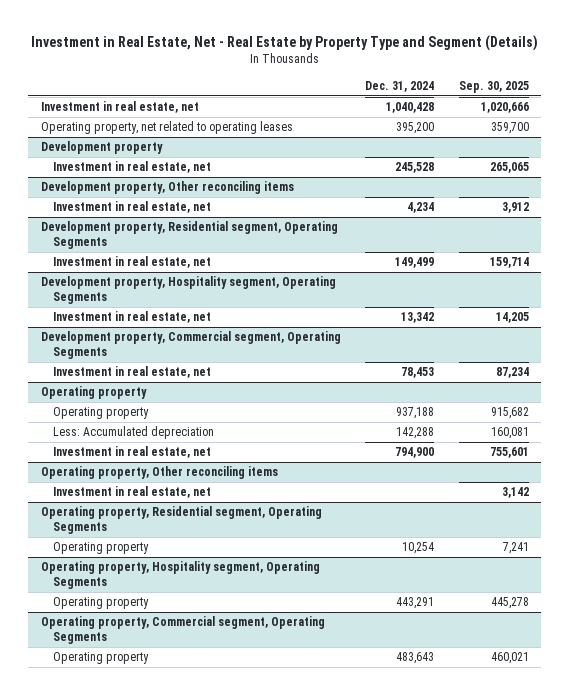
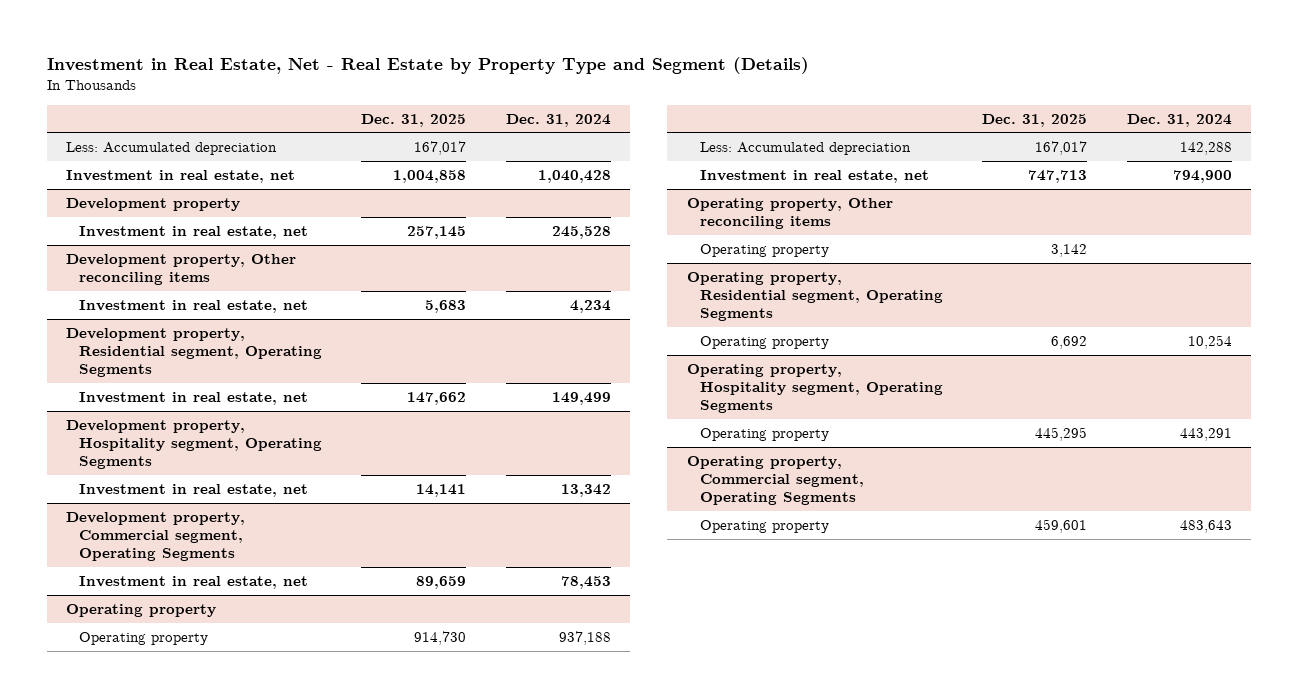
[459,80,530,93] Sep. 30, 2025 -> none
none -> [361,113,467,127] Dec. 31, 2025
none -> [66,141,278,155] Less: Accumulated depreciation
[40,121,293,135] Operating property, net related to operating leases -> none
[52,486,211,499] Investment in real estate, net -> none
none -> [699,243,829,257] Operating property

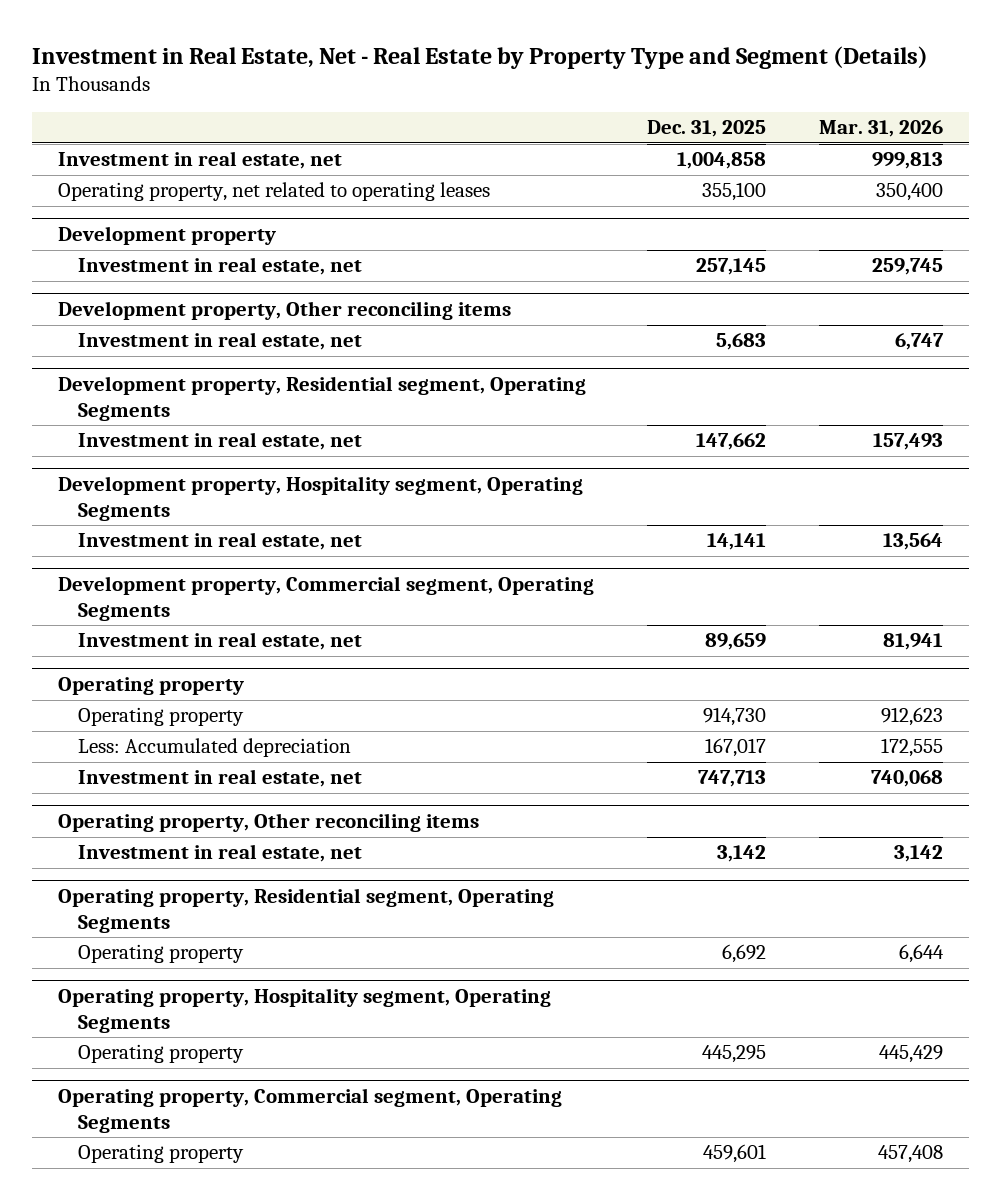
[505,113,611,127] Dec. 31, 2024 -> none
none -> [818,120,943,138] Mar. 31, 2026
[66,141,278,155] Less: Accumulated depreciation -> none
none -> [58,182,491,202] Operating property, net related to operating leases
[699,243,829,257] Operating property -> [77,844,362,863] Investment in real estate, net

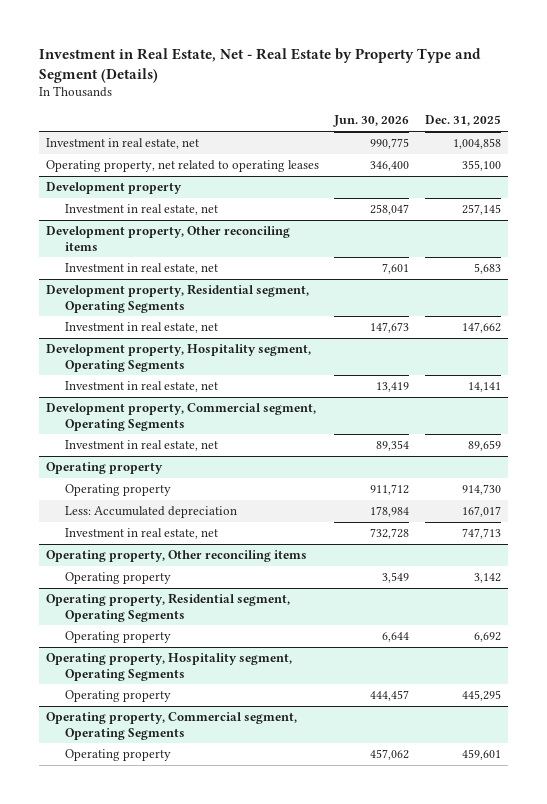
[818,120,943,138] Mar. 31, 2026 -> none
none -> [333,115,410,128] Jun. 30, 2026
[77,844,362,863] Investment in real estate, net -> [65,572,172,585] Operating property

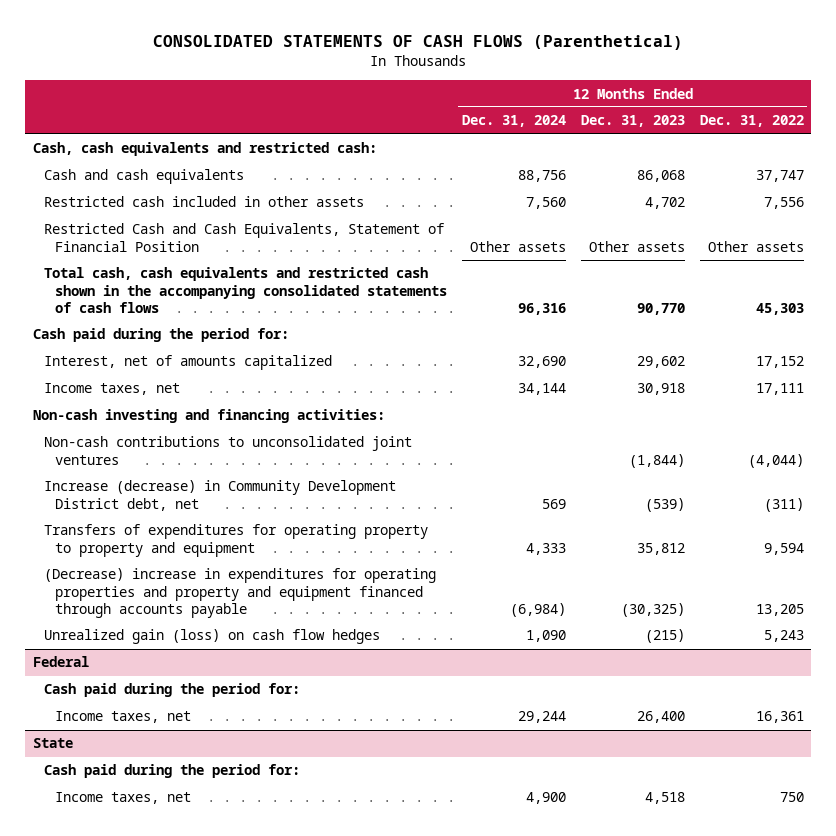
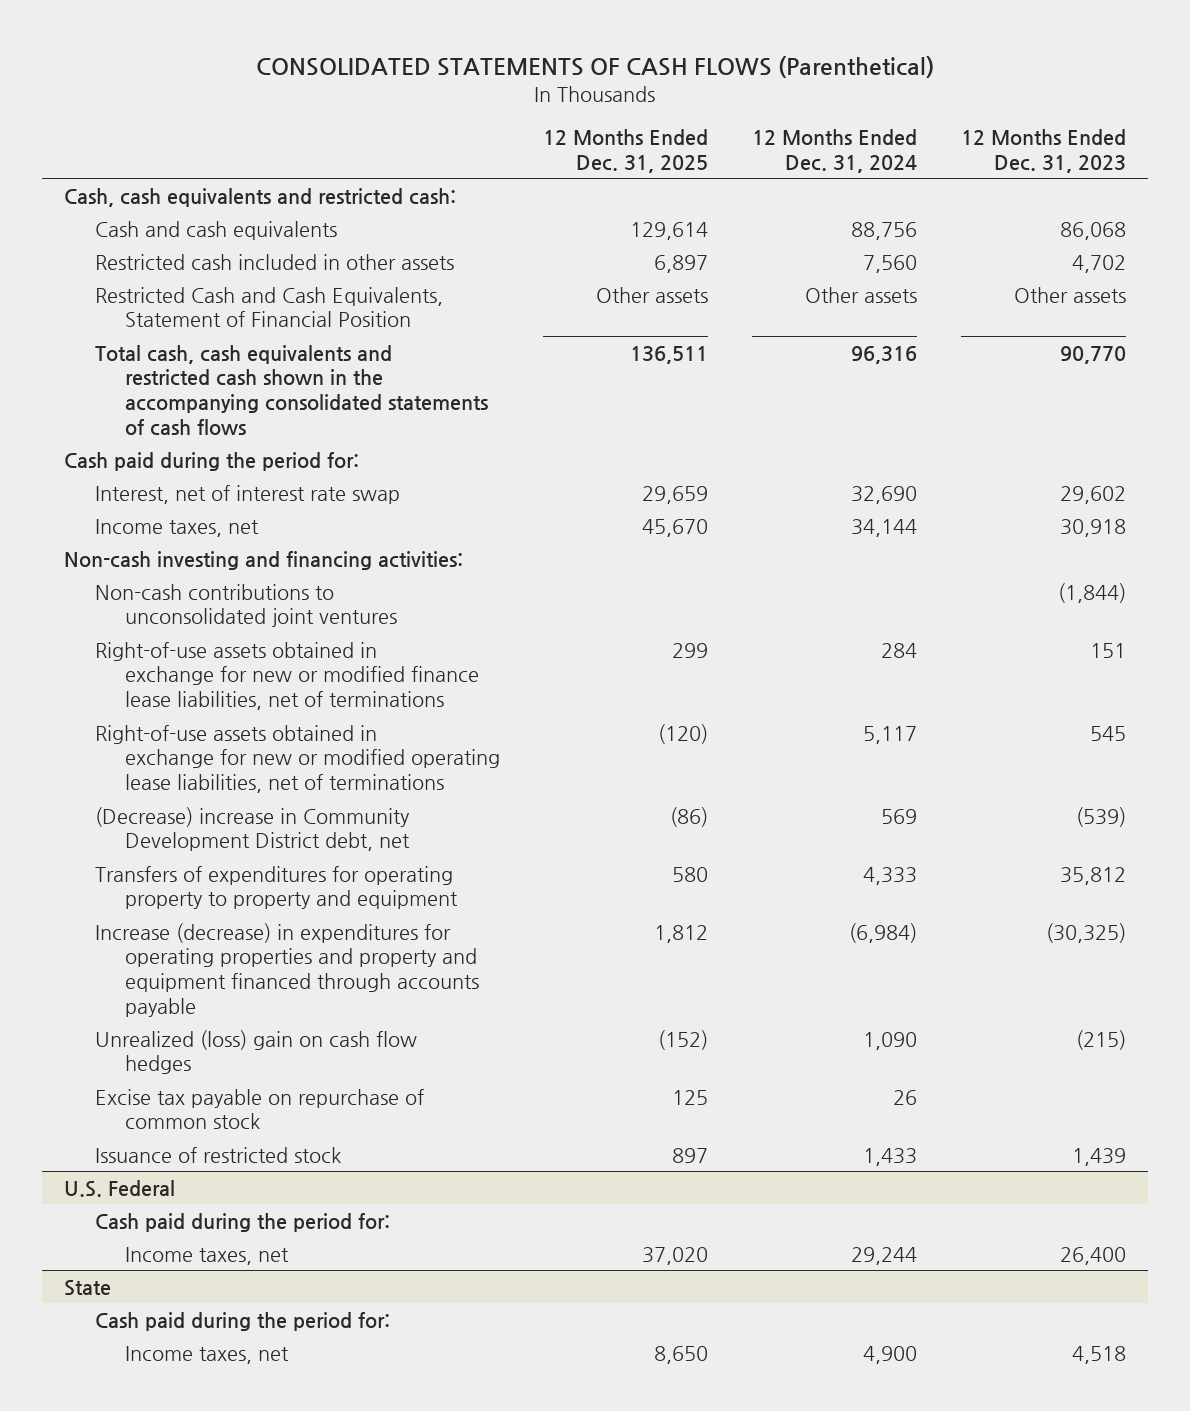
[699,115,804,128] Dec. 31, 2022 -> none
none -> [543,129,709,173] 12 Months Ended Dec. 31, 2025
[43,355,332,371] Interest, net of amounts capitalized -> [94,484,400,504] Interest, net of interest rate swap
none -> [94,641,479,710] Right-of-use assets obtained in exchange for new or modified finance lease liabilities, net of terminations
none -> [94,724,500,793] Right-of-use assets obtained in exchange for new or modified operating lease liabilities, net of terminations
[43,480,396,511] Increase (decrease) in Community Development District debt, net -> [94,806,410,852] (Decrease) increase in Community Development District debt, net
[32,656,89,668] Federal -> none
[43,568,436,618] (Decrease) increase in expenditures for operating properties and property and equipment financed through accounts payable -> [94,922,479,1017] Increase (decrease) in expenditures for operating properties and property and equipment financed through accounts payable
[43,629,380,645] Unrealized gain (loss) on cash flow hedges -> [94,1029,417,1075] Unrealized (loss) gain on cash flow hedges
none -> [94,1088,424,1130] Excise tax payable on repurchase of common stock
none -> [94,1146,341,1163] Issuance of restricted stock
none -> [64,1179,176,1197] U.S. Federal

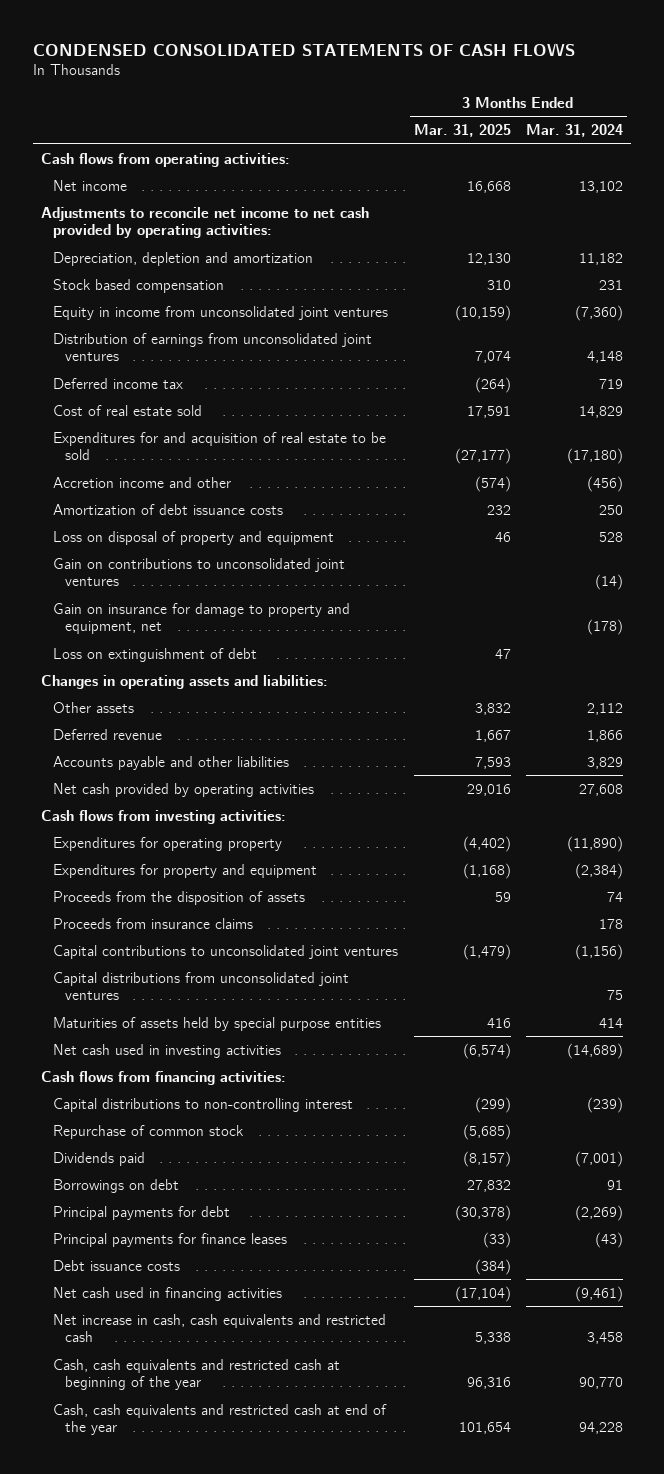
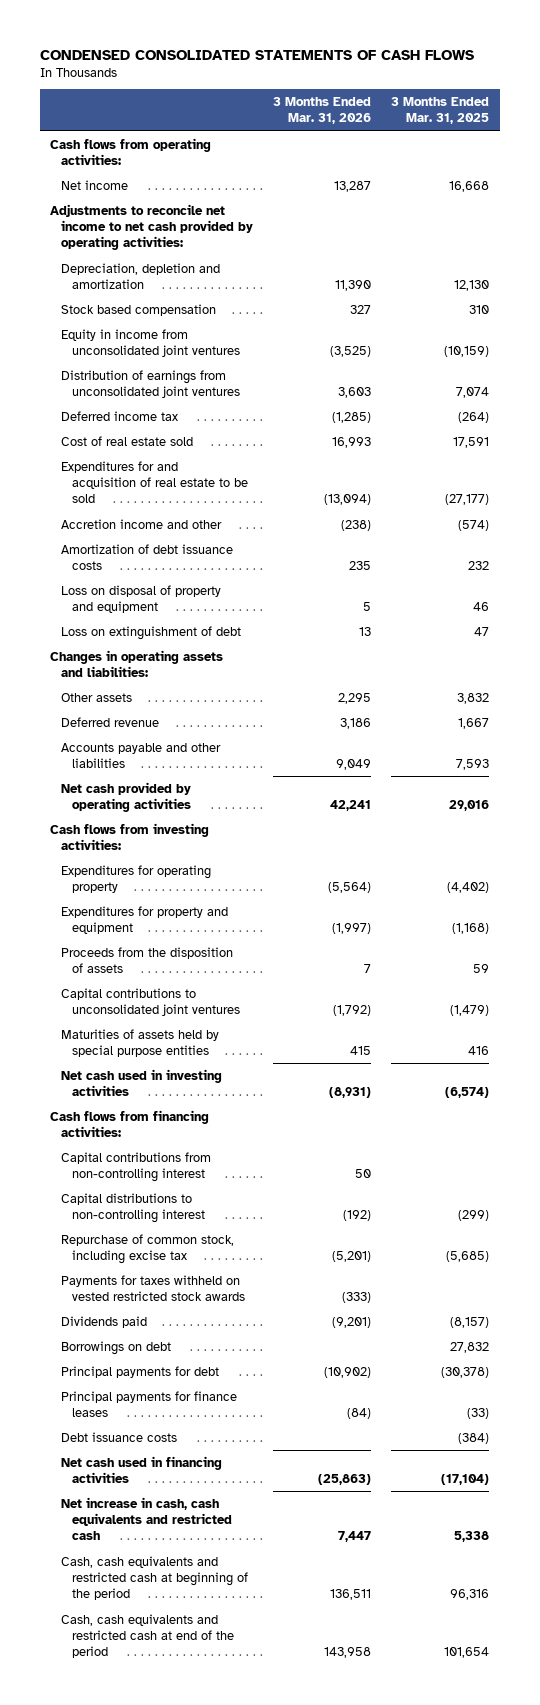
[526,124,624,138] Mar. 31, 2024 -> none
none -> [273,96,372,125] 3 Months Ended Mar. 31, 2026
[52,557,345,587] Gain on contributions to unconsolidated joint ventures -> none
[52,602,350,635] Gain on insurance for damage to property and equipment, net -> none
[52,917,253,929] Proceeds from insurance claims -> none
[52,971,349,1001] Capital distributions from unconsolidated joint ventures -> none
none -> [61,1151,212,1183] Capital contributions from non-controlling interest
[52,1124,244,1139] Repurchase of common stock -> [61,1233,235,1265] Repurchase of common stock, including excise tax
none -> [61,1274,246,1302] Payments for taxes withheld on vested restricted stock awards
[52,1358,340,1391] Cash, cash equivalents and restricted cash at beginning of the year -> [61,1555,249,1601] Cash, cash equivalents and restricted cash at beginning of the period
[52,1403,387,1436] Cash, cash equivalents and restricted cash at end of the year -> [61,1613,235,1659] Cash, cash equivalents and restricted cash at end of the period

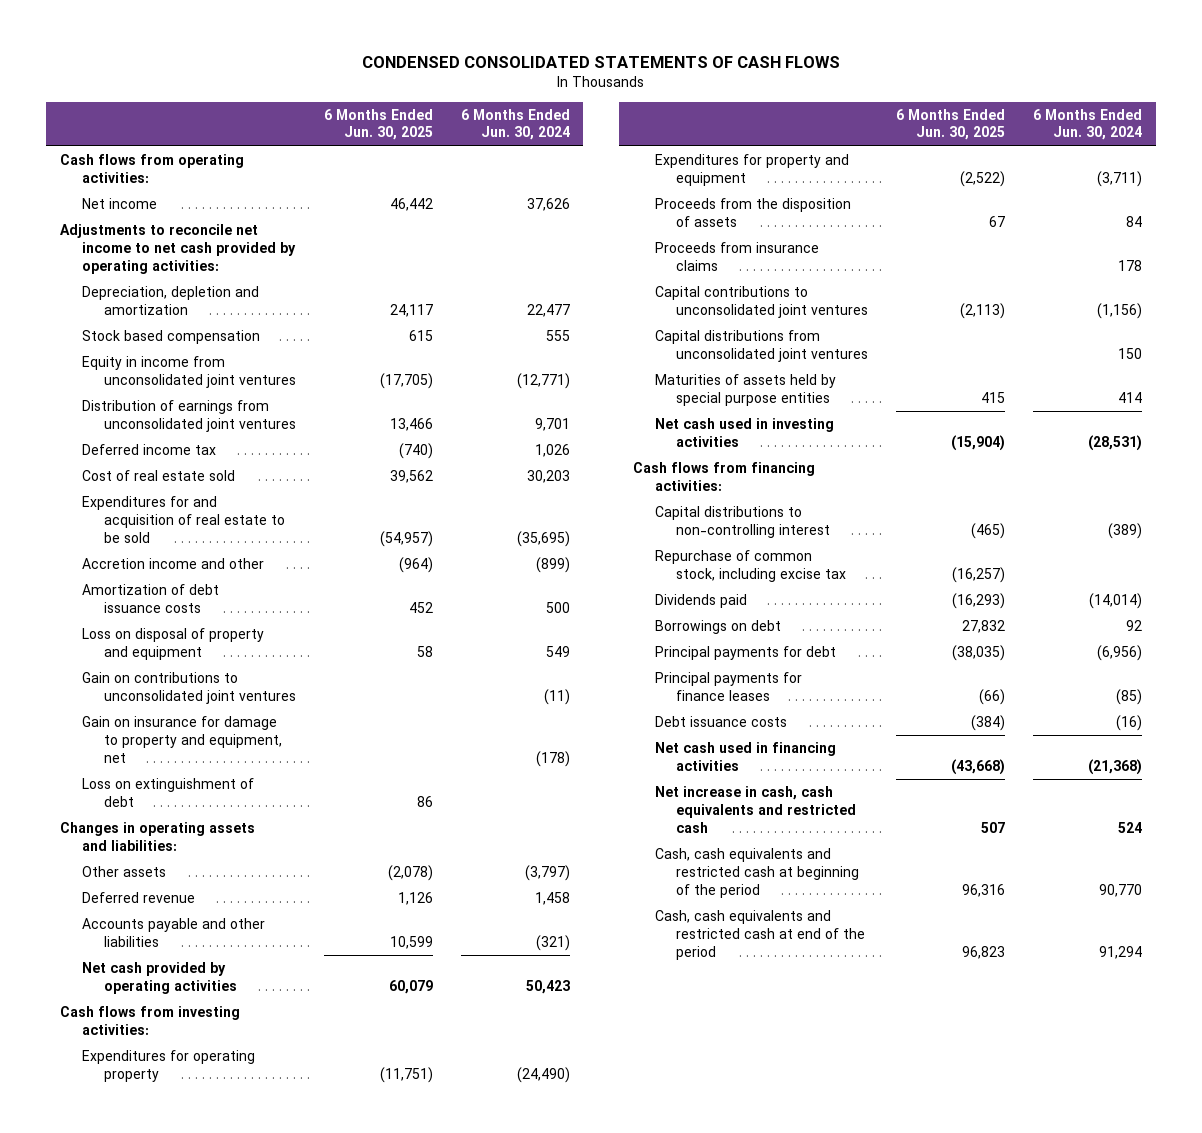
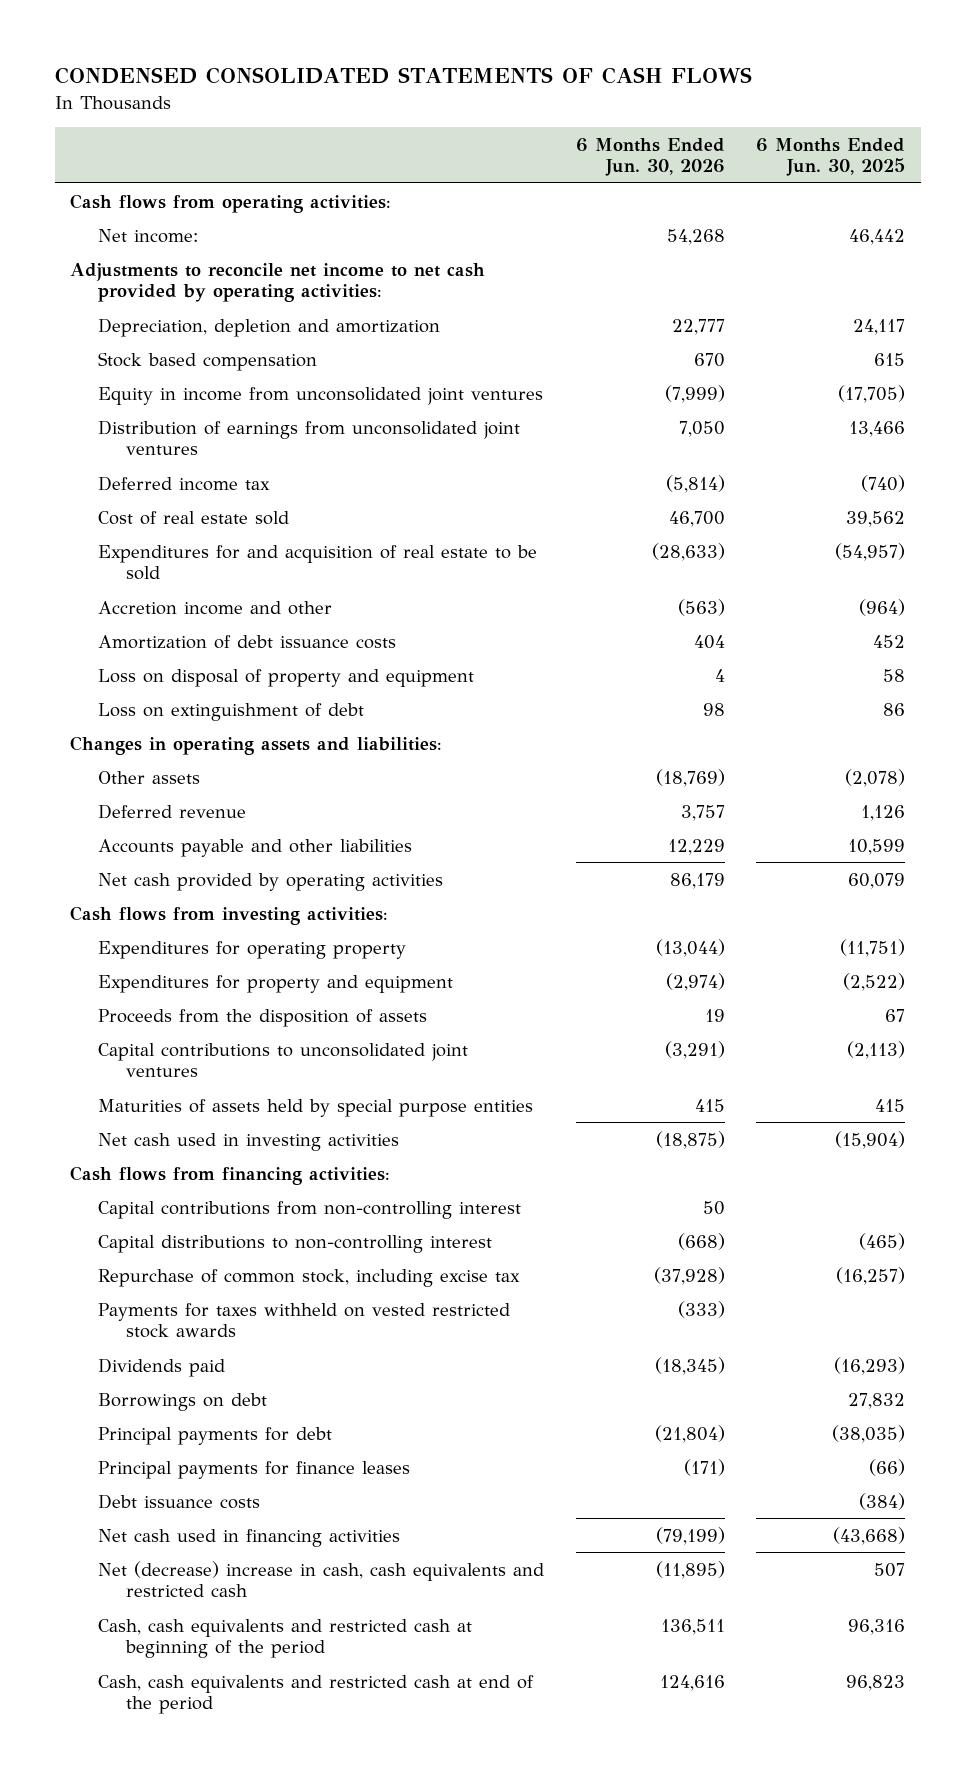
[460,108,570,141] 6 Months Ended Jun. 30, 2024 -> none
none -> [575,137,725,177] 6 Months Ended Jun. 30, 2026
[82,198,158,210] Net income -> [98,228,199,243] Net income:
[82,672,296,704] Gain on contributions to unconsolidated joint ventures -> none
[82,716,282,763] Gain on insurance for damage to property and equipment, net -> none
[654,242,819,271] Proceeds from insurance claims -> none
[654,330,869,362] Capital distributions from unconsolidated joint ventures -> none
none -> [98,1200,522,1219] Capital contributions from non-controlling interest
none -> [98,1302,511,1339] Payments for taxes withheld on vested restricted stock awards
[654,786,857,833] Net increase in cash, cash equivalents and restricted cash -> [98,1560,545,1598] Net (decrease) increase in cash, cash equivalents and restricted cash

